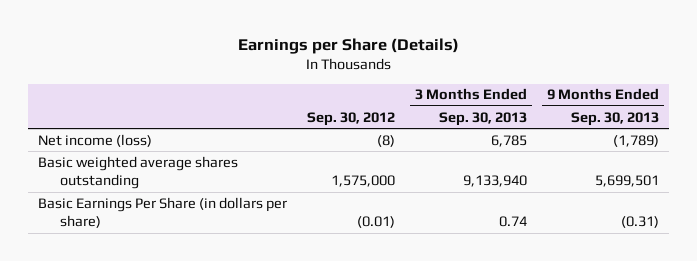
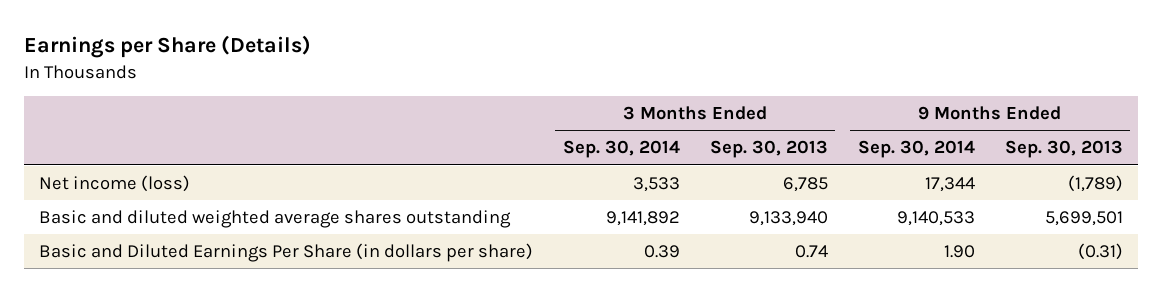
[306,111,395,126] Sep. 30, 2012 -> none
none -> [562,140,680,159] Sep. 30, 2014
none -> [857,140,975,159] Sep. 30, 2014
[37,155,238,190] Basic weighted average shares outstanding -> [38,209,511,228] Basic and diluted weighted average shares outstanding
[37,196,287,229] Basic Earnings Per Share (in dollars per share) -> [38,242,533,262] Basic and Diluted Earnings Per Share (in dollars per share)

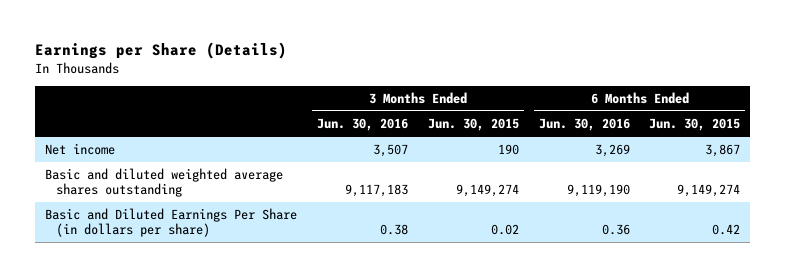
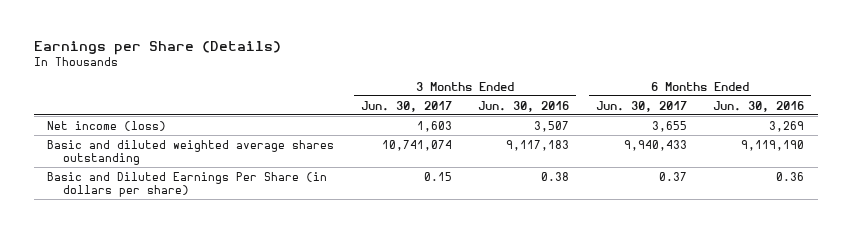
[427,118,519,132] Jun. 30, 2015 -> none
[649,118,741,132] Jun. 30, 2015 -> none
none -> [360,100,452,112] Jun. 30, 2017
none -> [595,100,687,112] Jun. 30, 2017
[45,143,116,156] Net income -> [47,120,167,131] Net income (loss)

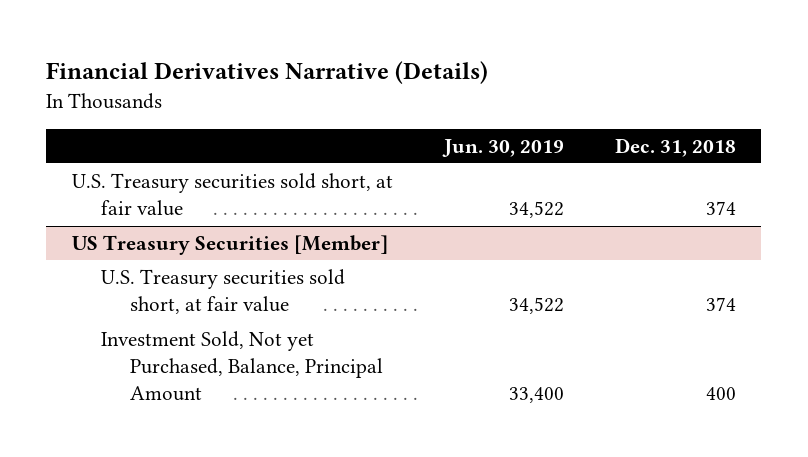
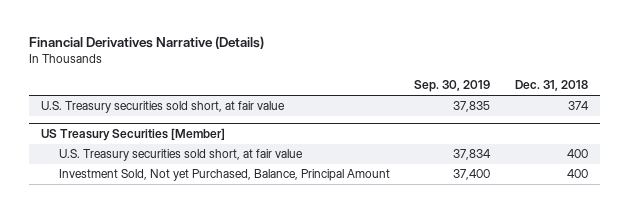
[441,138,564,157] Jun. 30, 2019 -> none
none -> [414,80,491,93] Sep. 30, 2019
[705,297,736,312] 374 -> [567,149,589,159] 400

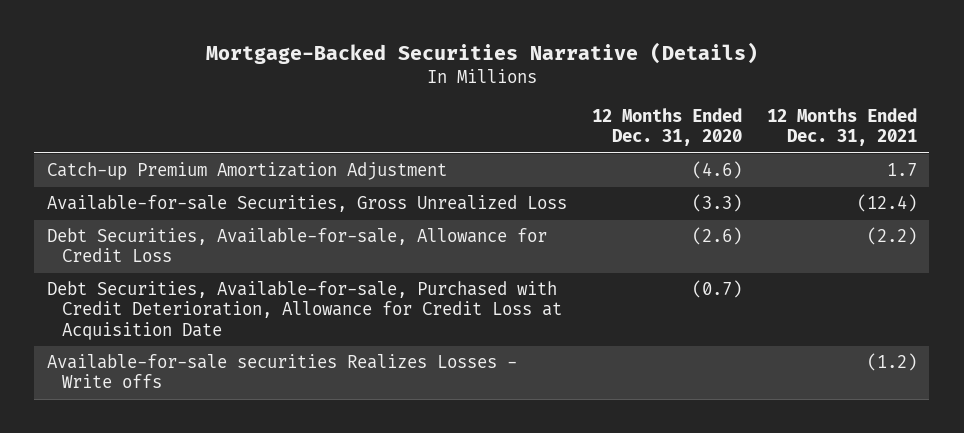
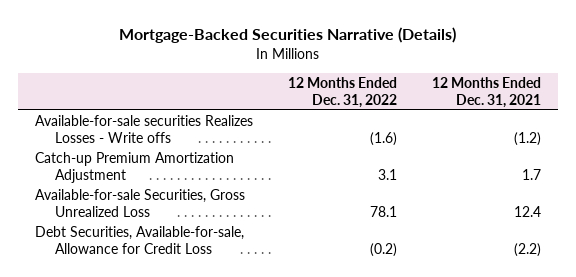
[591,108,742,147] 12 Months Ended Dec. 31, 2020 -> none
none -> [288,77,398,108] 12 Months Ended Dec. 31, 2022
[46,354,517,389] Available-for-sale securities Realizes Losses - Write offs -> [35,115,254,143] Available-for-sale securities Realizes Losses - Write offs
[856,194,917,213] (12.4) -> [513,205,541,217] 12.4
[46,281,562,340] Debt Securities, Available-for-sale, Purchased with Credit Deterioration, Allowance for Credit Loss at Acquisition Date -> none

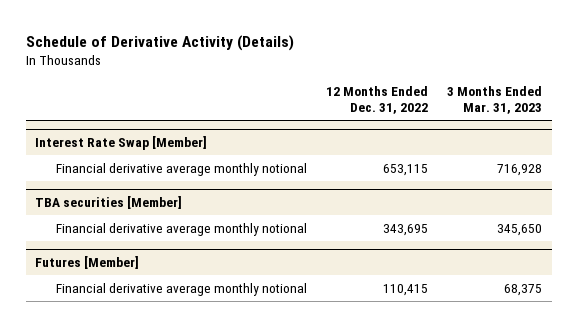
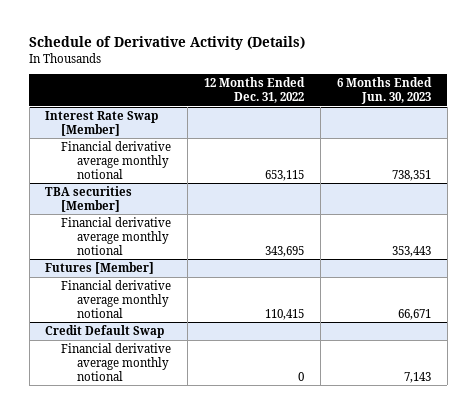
[447,85,543,115] 3 Months Ended Mar. 31, 2023 -> none
none -> [336,77,432,105] 6 Months Ended Jun. 30, 2023
none -> [45,324,165,338] Credit Default Swap
none -> [61,342,172,381] Financial derivative average monthly notional

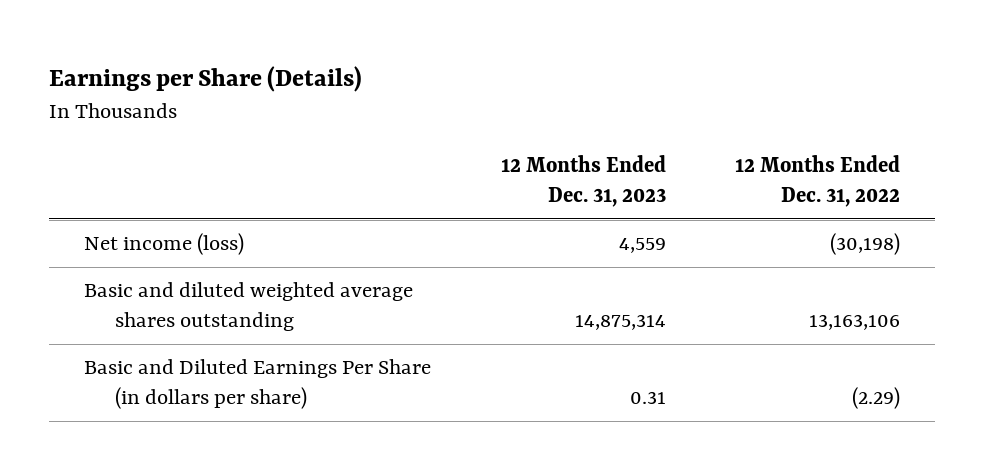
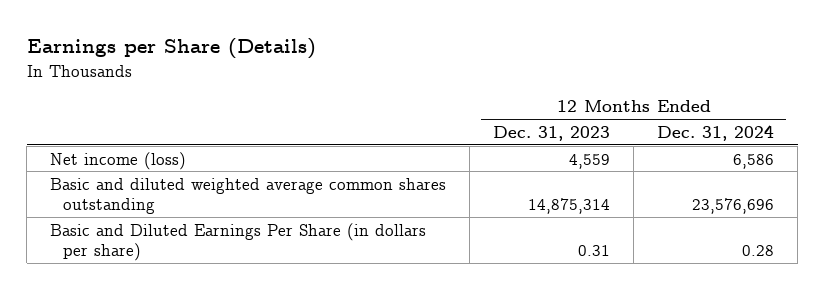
[735,155,901,208] 12 Months Ended Dec. 31, 2022 -> none
none -> [657,124,775,141] Dec. 31, 2024
[84,282,414,332] Basic and diluted weighted average shares outstanding -> [50,177,447,215] Basic and diluted weighted average common shares outstanding

